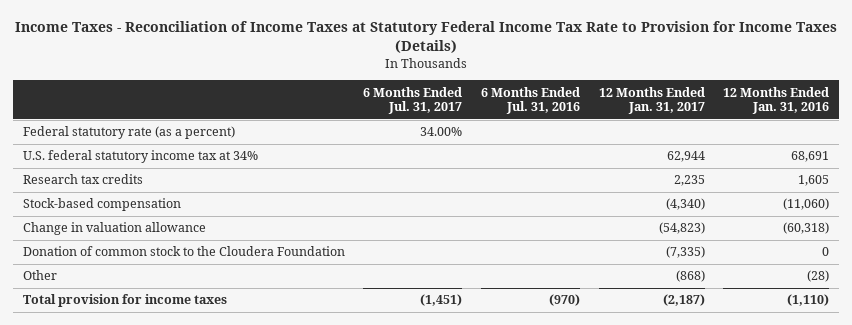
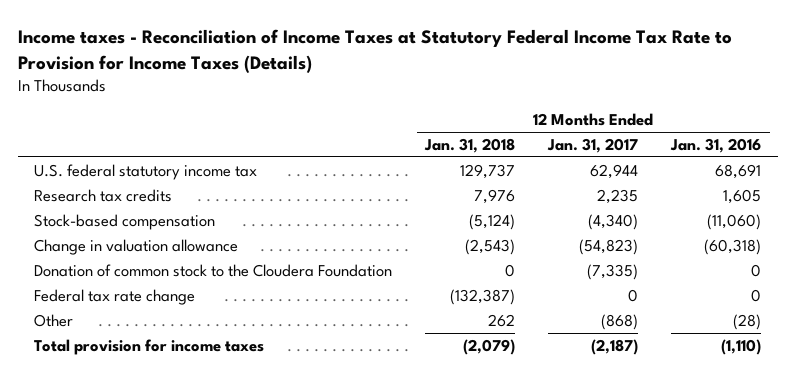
[14,21,837,54] Income Taxes - Reconciliation of Income Taxes at Statutory Federal Income Tax Rate to Provision for Income Taxes (Details) -> [17,29,732,74] Income taxes - Reconciliation of Income Taxes at Statutory Federal Income Tax Rate to Provision for Income Taxes (Details)
[363,86,463,115] 6 Months Ended Jul. 31, 2017 -> none
[480,86,580,115] 6 Months Ended Jul. 31, 2016 -> none
none -> [424,138,516,154] Jan. 31, 2018
[22,126,235,140] Federal statutory rate (as a percent) -> none
[22,150,258,164] U.S. federal statutory income tax at 34% -> [34,163,258,180] U.S. federal statutory income tax
none -> [34,288,196,305] Federal tax rate change

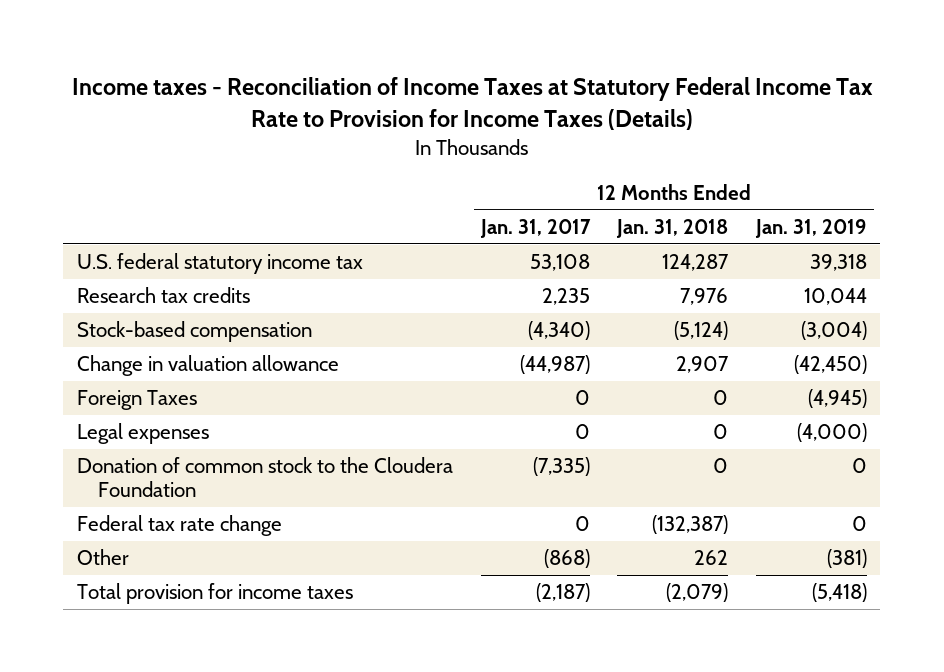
[670,138,762,154] Jan. 31, 2016 -> none
none -> [754,218,867,238] Jan. 31, 2019
[460,163,516,179] 129,737 -> [662,254,730,272] 124,287
[590,163,639,179] 62,944 -> [529,254,590,272] 53,108
[465,238,516,255] (2,543) -> [676,356,730,374] 2,907
[579,238,639,255] (54,823) -> [519,355,590,375] (44,987)
none -> [77,390,198,411] Foreign Taxes
none -> [77,423,210,445] Legal expenses

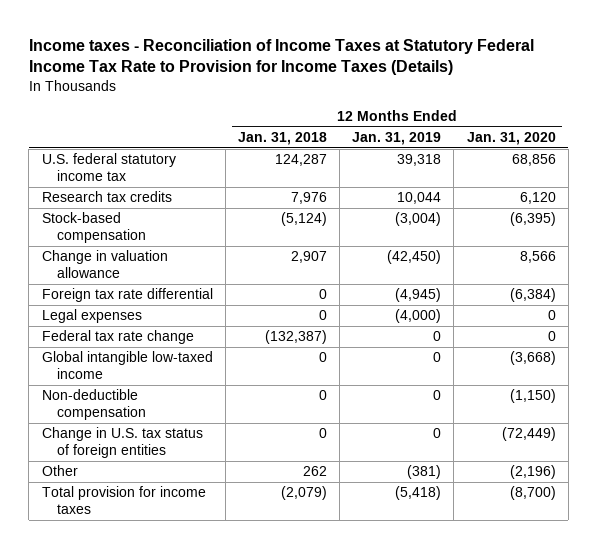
[479,218,591,238] Jan. 31, 2017 -> none
none -> [466,131,556,145] Jan. 31, 2020
[77,390,198,411] Foreign Taxes -> [41,288,213,303] Foreign tax rate differential
[77,457,454,498] Donation of common stock to the Cloudera Foundation -> none
none -> [41,351,213,380] Global intangible low-taxed income
none -> [41,389,146,421] Non-deductible compensation
none -> [41,427,203,459] Change in U.S. tax status of foreign entities

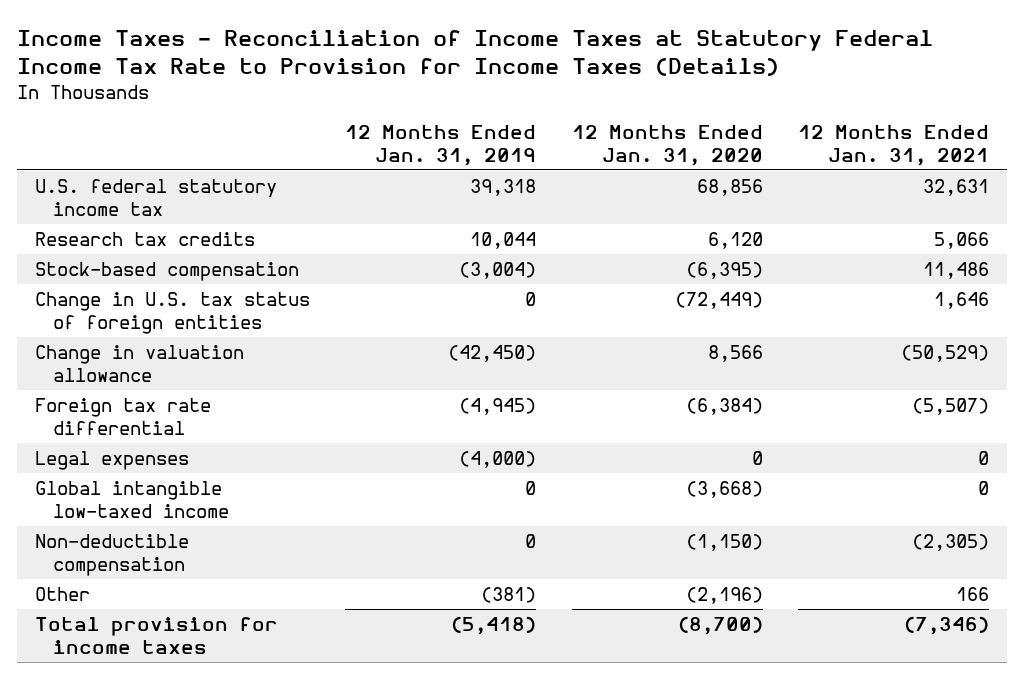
[28,38,534,76] Income taxes - Reconciliation of Income Taxes at Statutory Federal Income Tax Rate to Provision for Income Taxes (Details) -> [17,29,934,77] Income Taxes - Reconciliation of Income Taxes at Statutory Federal Income Tax Rate to Provision for Income Taxes (Details)
[237,131,327,145] Jan. 31, 2018 -> none
none -> [798,125,990,166] 12 Months Ended Jan. 31, 2021
[41,427,203,459] Change in U.S. tax status of foreign entities -> [35,291,311,334] Change in U.S. tax status of foreign entities
[41,330,194,345] Federal tax rate change -> none

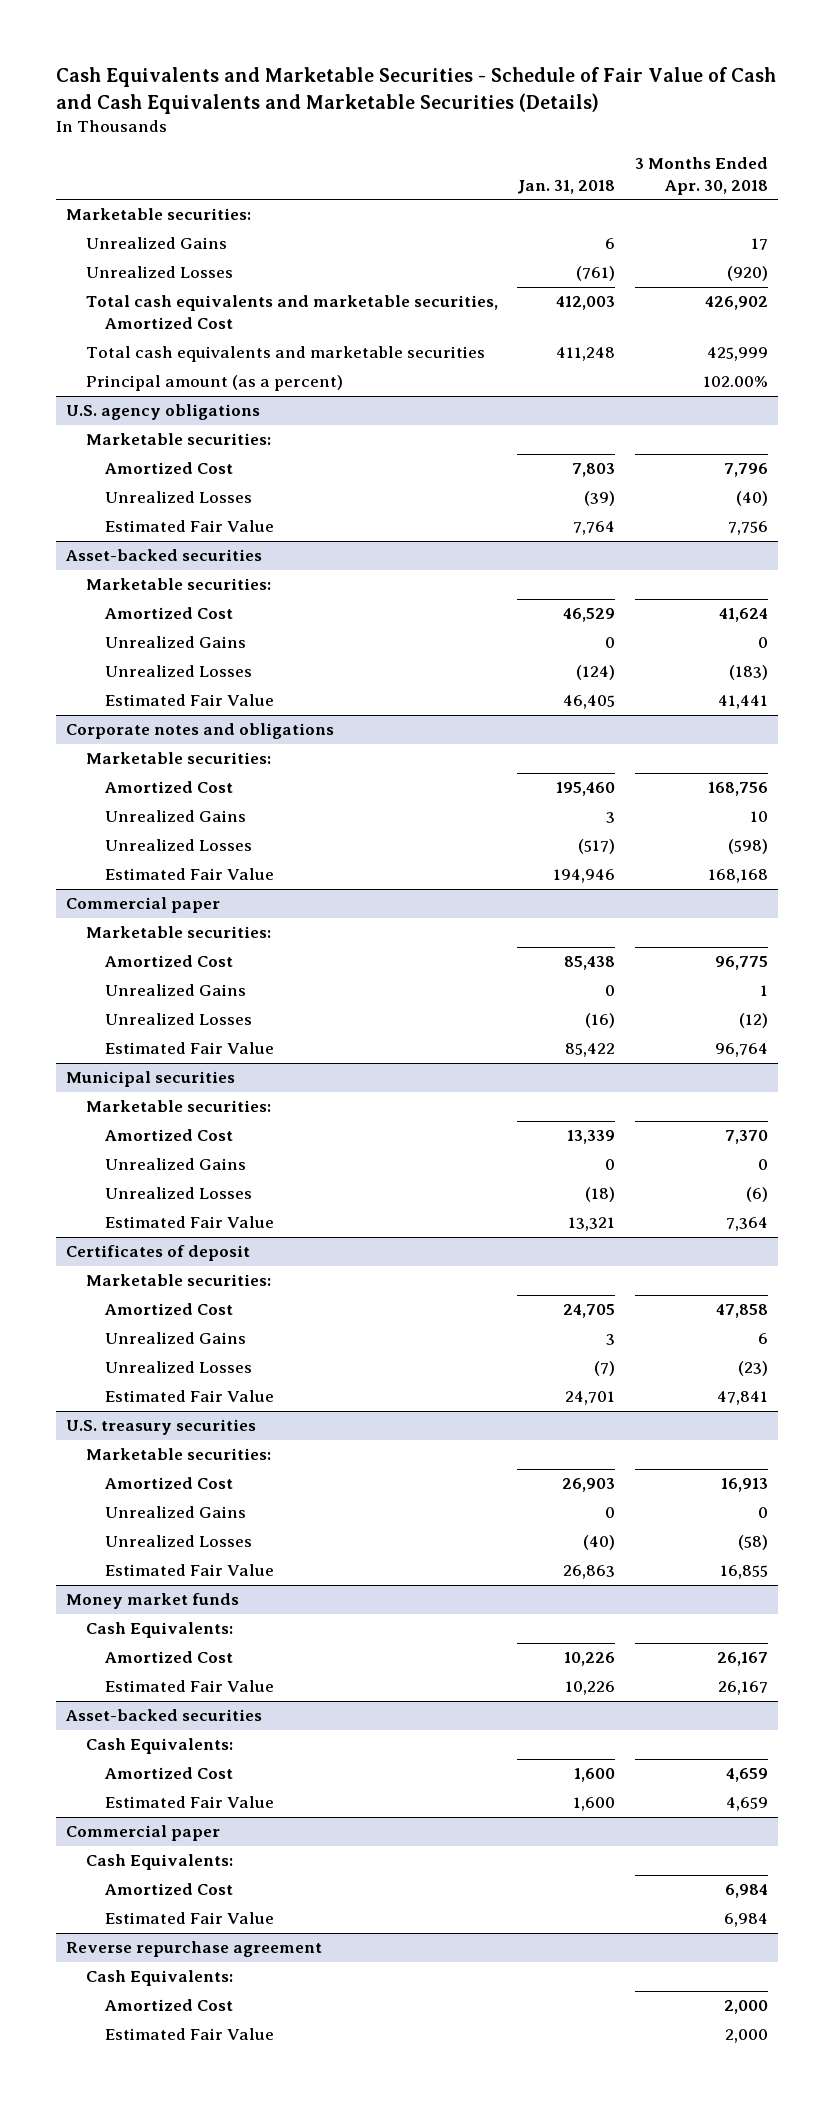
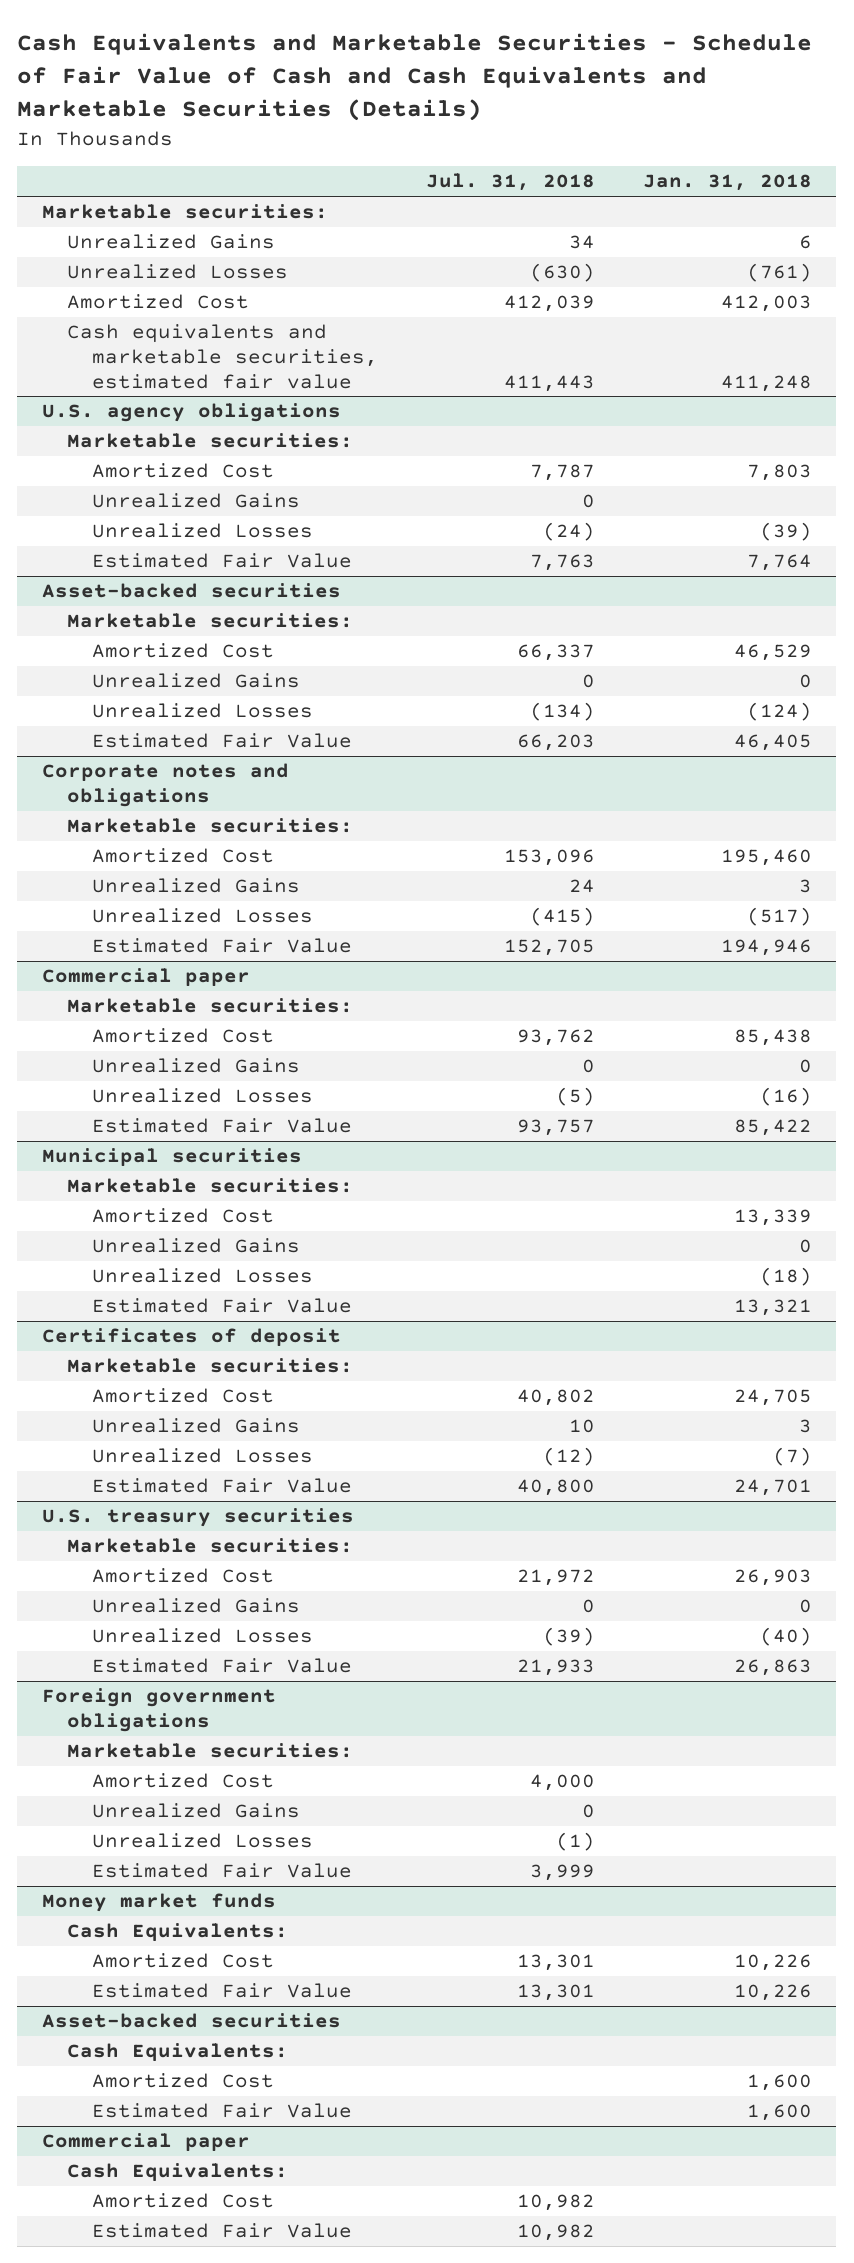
[634,156,768,195] 3 Months Ended Apr. 30, 2018 -> none
none -> [425,173,595,192] Jul. 31, 2018
[85,375,343,392] Principal amount (as a percent) -> none
[85,295,498,330] Total cash equivalents and marketable securities, Amortized Cost -> [66,294,249,310] Amortized Cost
[85,346,485,363] Total cash equivalents and marketable securities -> [66,324,378,389] Cash equivalents and marketable securities, estimated fair value
none -> [91,493,300,509] Unrealized Gains
none -> [41,1688,276,1732] Foreign government obligations
none -> [66,1743,353,1759] Marketable securities:
none -> [91,1773,274,1789] Amortized Cost
none -> [91,1803,300,1819] Unrealized Gains
none -> [91,1833,313,1849] Unrealized Losses
none -> [91,1863,352,1879] Estimated Fair Value
[65,1941,322,1958] Reverse repurchase agreement -> none
[85,1970,233,1987] Cash Equivalents: -> none
[104,1999,234,2012] Amortized Cost -> none
[105,2028,275,2041] Estimated Fair Value -> none

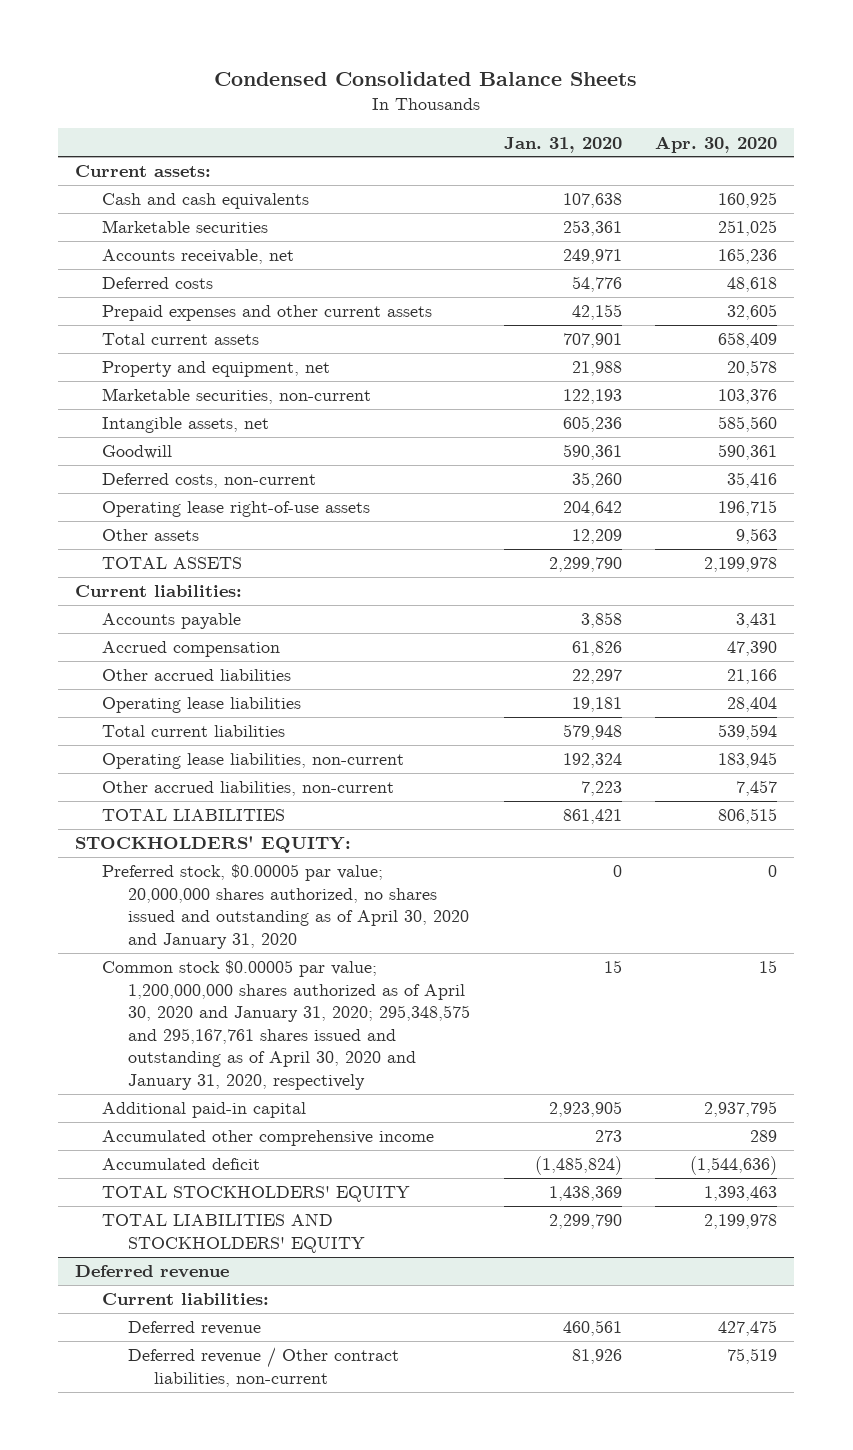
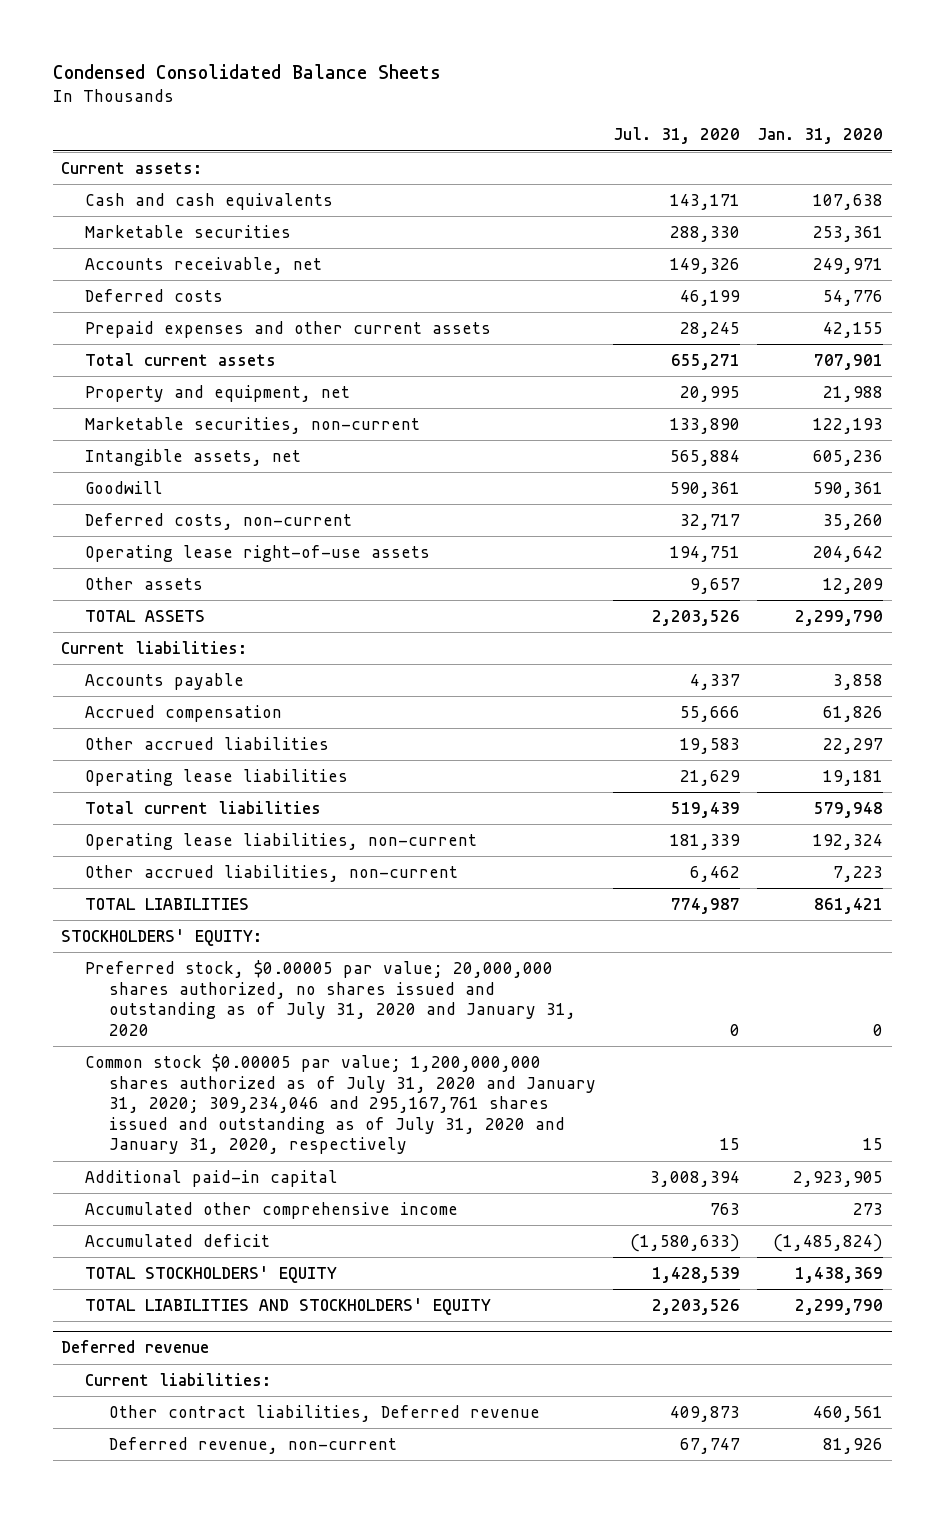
[655,135,778,153] Apr. 30, 2020 -> none
none -> [612,127,740,145] Jul. 31, 2020
[101,864,470,949] Preferred stock, $0.00005 par value; 20,000,000 shares authorized, no shares issued and outstanding as of April 30, 2020 and January 31, 2020 -> [85,959,576,1036] Preferred stock, $0.00005 par value; 20,000,000 shares authorized, no shares issued and outstanding as of July 31, 2020 and January 31, 2020
[101,960,471,1090] Common stock $0.00005 par value; 1,200,000,000 shares authorized as of April 30, 2020 and January 31, 2020; 295,348,575 and 295,167,761 shares issued and outstanding as of April 30, 2020 and January 31, 2020, respectively -> [85,1053,596,1155] Common stock $0.00005 par value; 1,200,000,000 shares authorized as of July 31, 2020 and January 31, 2020; 309,234,046 and 295,167,761 shares issued and outstanding as of July 31, 2020 and January 31, 2020, respectively
[128,1321,262,1336] Deferred revenue -> [108,1404,540,1422] Other contract liabilities, Deferred revenue
[128,1347,400,1387] Deferred revenue / Other contract liabilities, non-current -> [108,1436,397,1454] Deferred revenue, non-current

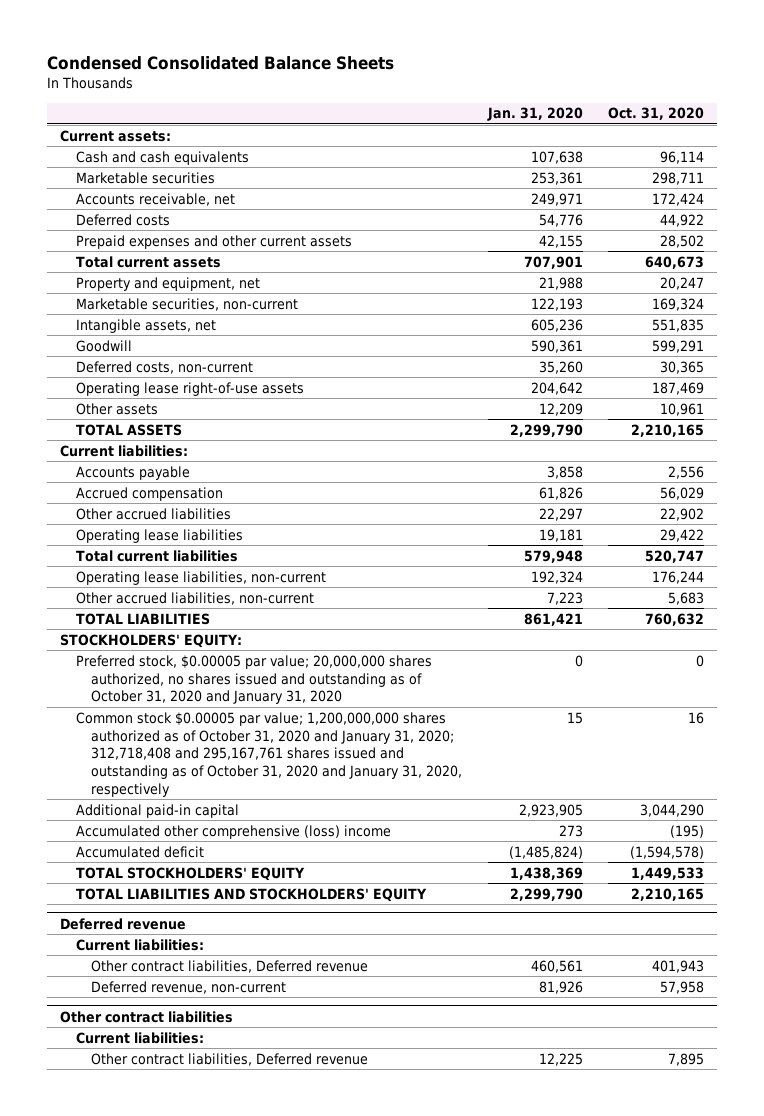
[612,127,740,145] Jul. 31, 2020 -> none
none -> [608,107,705,121] Oct. 31, 2020
[85,959,576,1036] Preferred stock, $0.00005 par value; 20,000,000 shares authorized, no shares issued and outstanding as of July 31, 2020 and January 31, 2020 -> [75,654,432,705] Preferred stock, $0.00005 par value; 20,000,000 shares authorized, no shares issued and outstanding as of October 31, 2020 and January 31, 2020
[85,1053,596,1155] Common stock $0.00005 par value; 1,200,000,000 shares authorized as of July 31, 2020 and January 31, 2020; 309,234,046 and 295,167,761 shares issued and outstanding as of July 31, 2020 and January 31, 2020, respectively -> [75,711,463,797] Common stock $0.00005 par value; 1,200,000,000 shares authorized as of October 31, 2020 and January 31, 2020; 312,718,408 and 295,167,761 shares issued and outstanding as of October 31, 2020 and January 31, 2020, respectively
[85,1201,459,1219] Accumulated other comprehensive income -> [75,824,391,839] Accumulated other comprehensive (loss) income
none -> [59,1010,233,1023] Other contract liabilities
none -> [75,1031,204,1044] Current liabilities:
none -> [91,1052,369,1066] Other contract liabilities, Deferred revenue

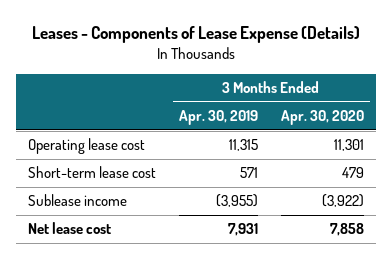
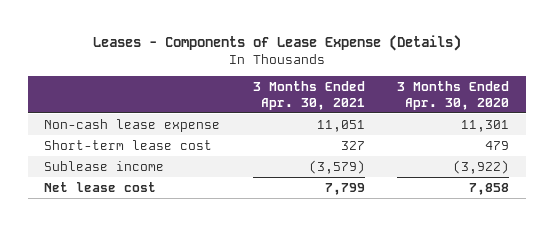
[178,110,258,126] Apr. 30, 2019 -> none
none -> [252,81,365,110] 3 Months Ended Apr. 30, 2021
[27,138,145,155] Operating lease cost -> [44,118,221,132] Non-cash lease expense

